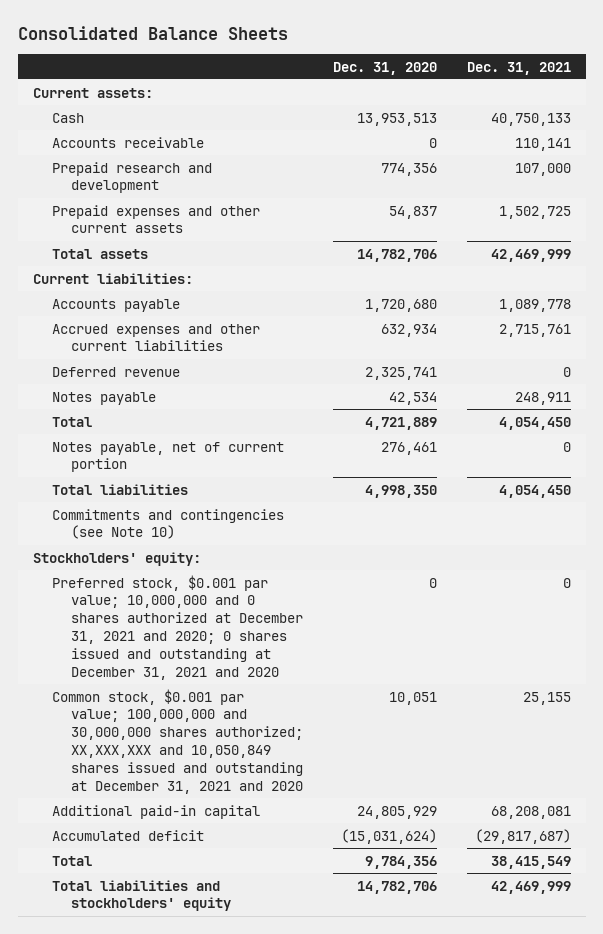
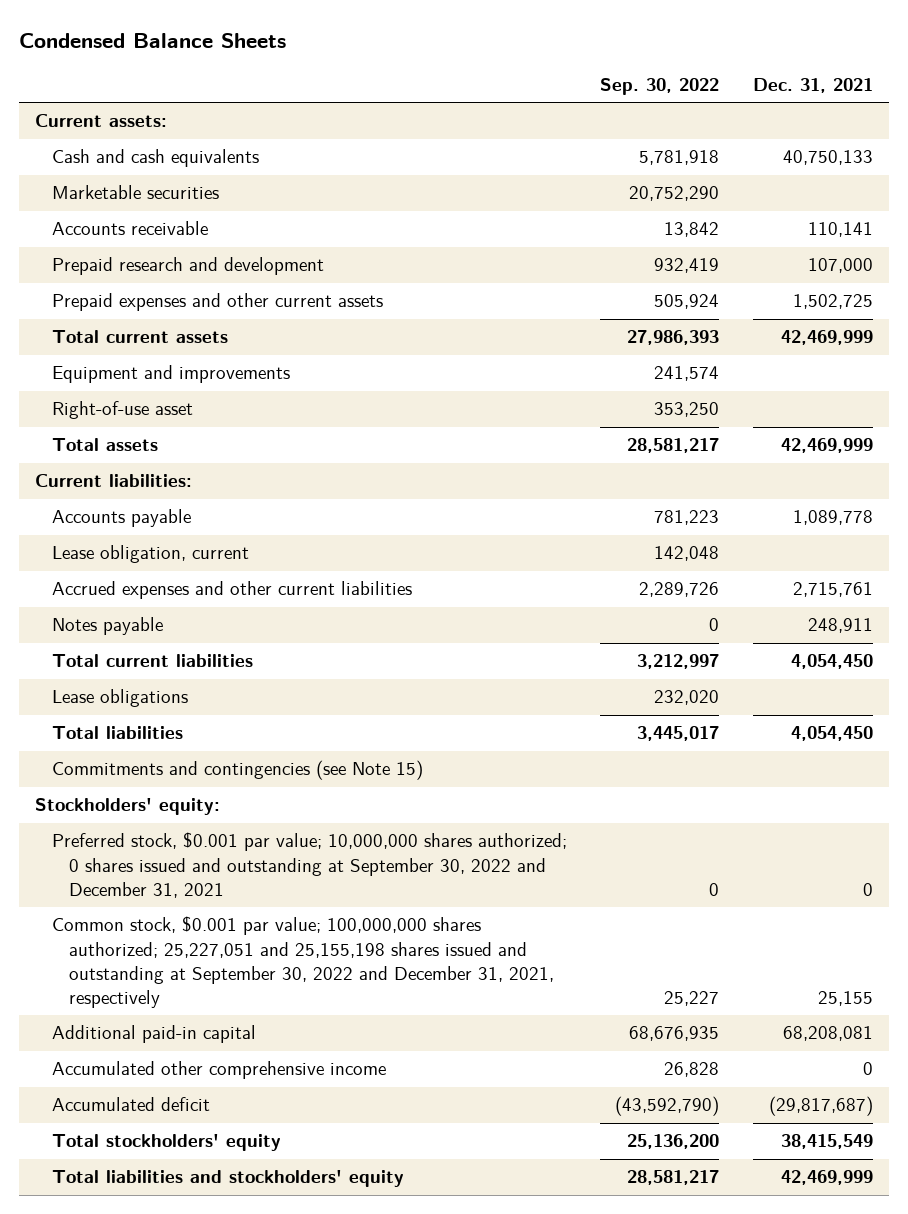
[17,25,288,40] Consolidated Balance Sheets -> [18,32,286,48] Condensed Balance Sheets
[333,61,438,75] Dec. 31, 2020 -> none
none -> [600,77,720,95] Sep. 30, 2022
[51,112,84,123] Cash -> [52,149,260,168] Cash and cash equivalents
none -> [52,185,220,200] Marketable securities
none -> [52,330,229,344] Total current assets
none -> [52,365,291,384] Equipment and improvements
none -> [52,401,194,420] Right-of-use asset
none -> [52,545,250,564] Lease obligation, current
[51,366,180,377] Deferred revenue -> none
[51,441,284,473] Notes payable, net of current portion -> none
[51,416,92,427] Total -> [52,654,254,668] Total current liabilities
none -> [52,689,189,708] Lease obligations
[51,508,284,540] Commitments and contingencies (see Note 10) -> [52,760,424,781] Commitments and contingencies (see Note 15)
[51,574,304,680] Preferred stock, $0.001 par value; 10,000,000 and 0 shares authorized at December 31, 2021 and 2020; 0 shares issued and outstanding at December 31, 2021 and 2020 -> [52,832,568,898] Preferred stock, $0.001 par value; 10,000,000 shares authorized; 0 shares issued and outstanding at September 30, 2022 and December 31, 2021
[51,688,304,794] Common stock, $0.001 par value; 100,000,000 and 30,000,000 shares authorized; XX,XXX,XXX and 10,050,849 shares issued and outstanding at December 31, 2021 and 2020 -> [52,916,555,1009] Common stock, $0.001 par value; 100,000,000 shares authorized; 25,227,051 and 25,155,198 shares issued and outstanding at September 30, 2022 and December 31, 2021, respectively
none -> [52,1061,387,1080] Accumulated other comprehensive income
[51,855,92,866] Total -> [52,1134,282,1152] Total stockholders' equity

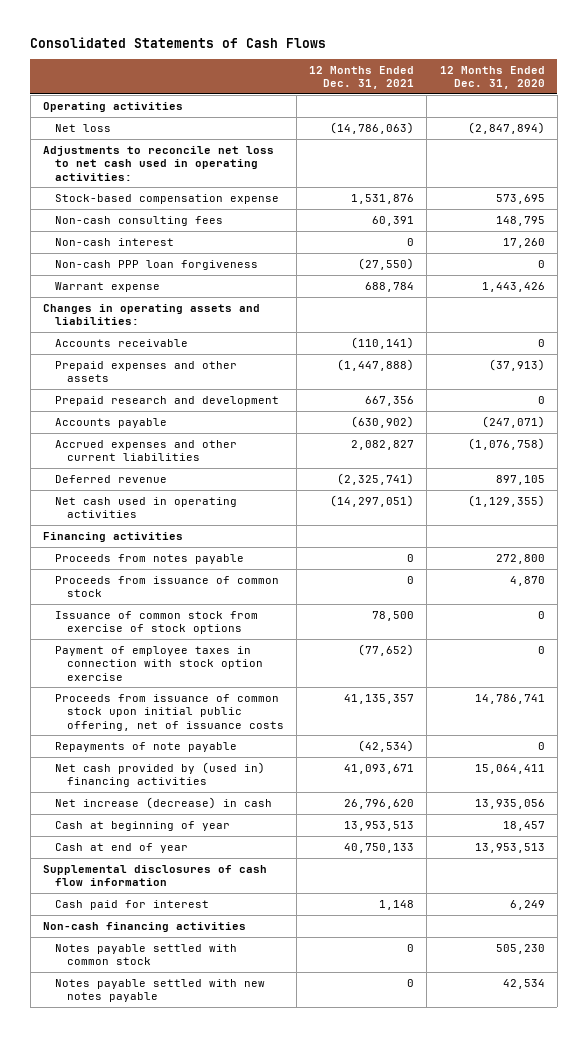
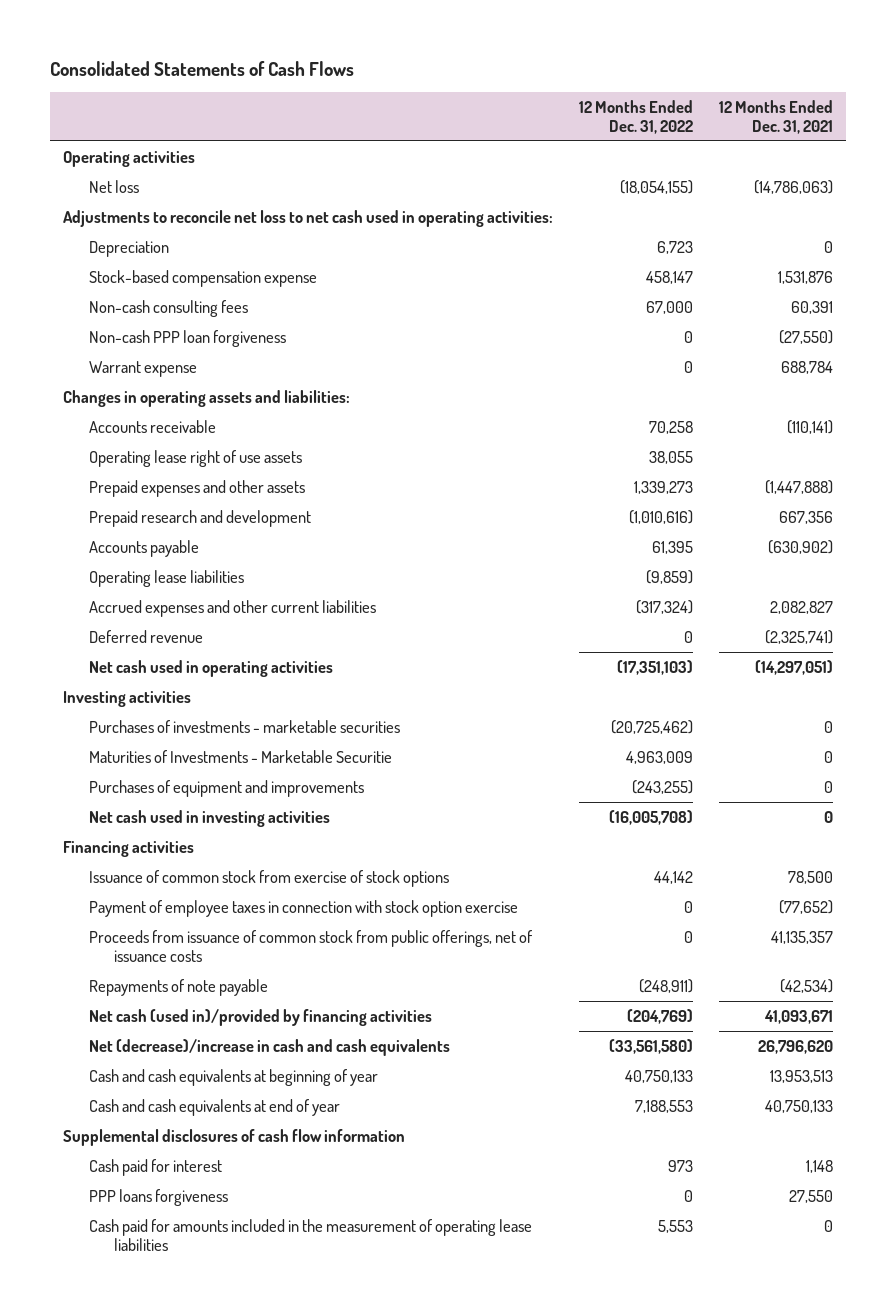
[439,65,545,90] 12 Months Ended Dec. 31, 2020 -> none
none -> [579,99,694,135] 12 Months Ended Dec. 31, 2022
none -> [88,240,169,257] Depreciation
[54,237,174,246] Non-cash interest -> none
none -> [88,449,302,467] Operating lease right of use assets
none -> [88,569,244,587] Operating lease liabilities
none -> [63,690,192,707] Investing activities
none -> [88,719,400,733] Purchases of investments - marketable securities
none -> [88,749,392,763] Maturities of Investments - Marketable Securitie
none -> [88,779,364,797] Purchases of equipment and improvements
none -> [88,809,330,827] Net cash used in investing activities
[54,553,244,564] Proceeds from notes payable -> none
[54,575,279,598] Proceeds from issuance of common stock -> none
[54,693,284,731] Proceeds from issuance of common stock upon initial public offering, net of issuance costs -> [88,929,533,962] Proceeds from issuance of common stock from public offerings, net of issuance costs
[54,761,265,788] Net cash provided by (used in) financing activities -> [88,1008,432,1026] Net cash (used in)/provided by financing activities
[54,796,272,809] Net increase (decrease) in cash -> [88,1038,450,1056] Net (decrease)/increase in cash and cash equivalents
[54,820,230,831] Cash at beginning of year -> [88,1068,378,1086] Cash and cash equivalents at beginning of year
[54,842,188,853] Cash at end of year -> [88,1098,340,1116] Cash and cash equivalents at end of year
[42,921,246,932] Non-cash financing activities -> none
[54,943,237,966] Notes payable settled with common stock -> none
[54,978,265,1003] Notes payable settled with new notes payable -> none
none -> [88,1188,228,1206] PPP loans forgiveness
none -> [88,1218,532,1251] Cash paid for amounts included in the measurement of operating lease liabilities

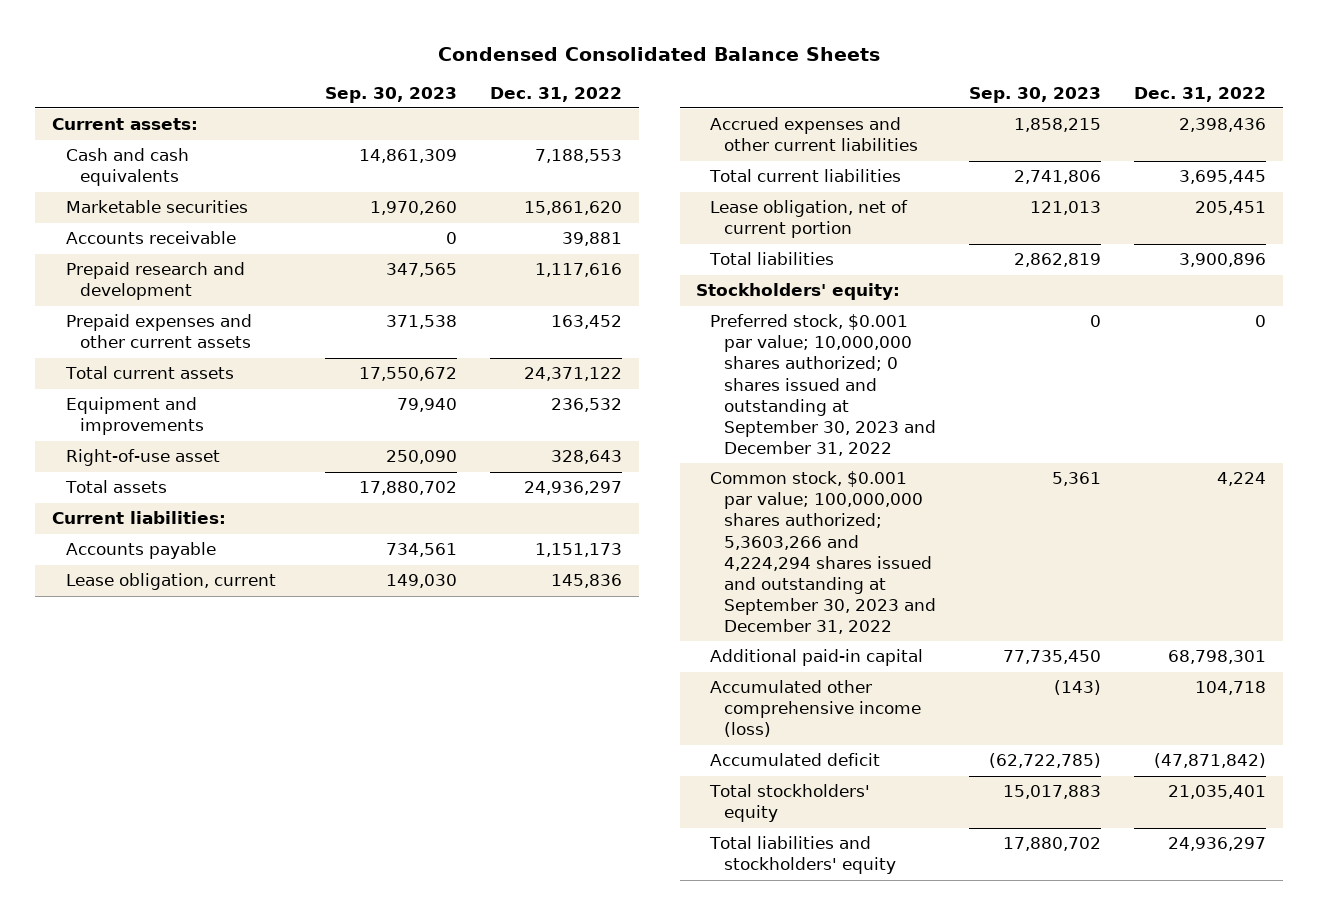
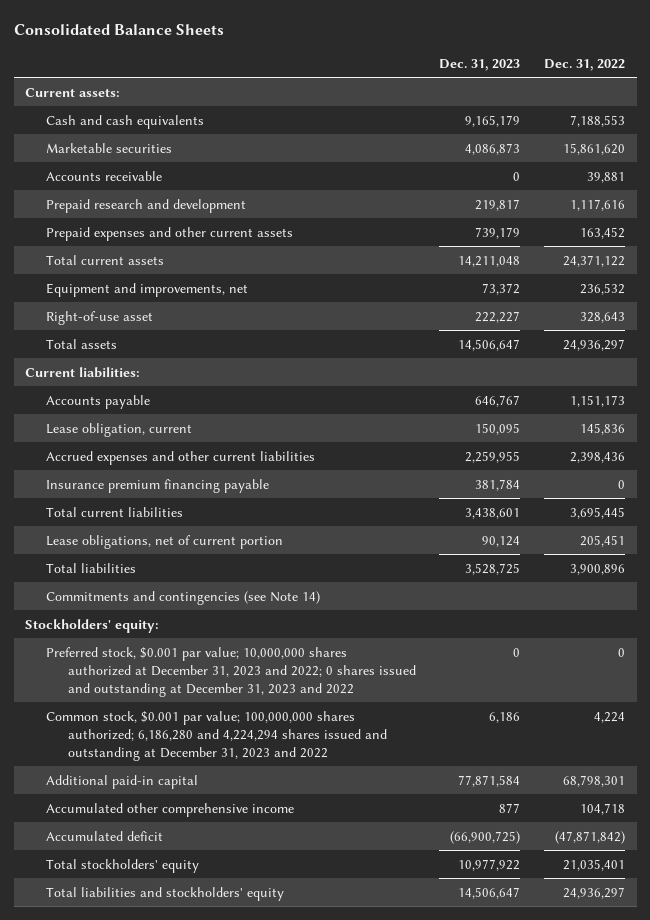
[438,46,881,61] Condensed Consolidated Balance Sheets -> [13,24,224,36] Consolidated Balance Sheets
[324,86,457,103] Sep. 30, 2023 -> none
none -> [439,58,521,71] Dec. 31, 2023
[65,397,204,436] Equipment and improvements -> [46,282,249,297] Equipment and improvements, net
none -> [46,478,270,493] Insurance premium financing payable
[710,200,909,239] Lease obligation, net of current portion -> [46,534,284,549] Lease obligations, net of current portion
none -> [46,590,321,605] Commitments and contingencies (see Note 14)
[710,314,937,456] Preferred stock, $0.001 par value; 10,000,000 shares authorized; 0 shares issued and outstanding at September 30, 2023 and December 31, 2022 -> [46,646,416,697] Preferred stock, $0.001 par value; 10,000,000 shares authorized at December 31, 2023 and 2022; 0 shares issued and outstanding at December 31, 2023 and 2022
[710,471,937,634] Common stock, $0.001 par value; 100,000,000 shares authorized; 5,3603,266 and 4,224,294 shares issued and outstanding at September 30, 2023 and December 31, 2022 -> [46,710,387,761] Common stock, $0.001 par value; 100,000,000 shares authorized; 6,186,280 and 4,224,294 shares issued and outstanding at December 31, 2023 and 2022
[710,680,922,738] Accumulated other comprehensive income (loss) -> [46,802,295,817] Accumulated other comprehensive income

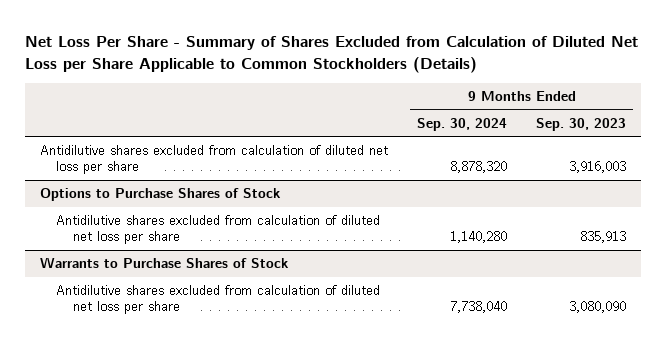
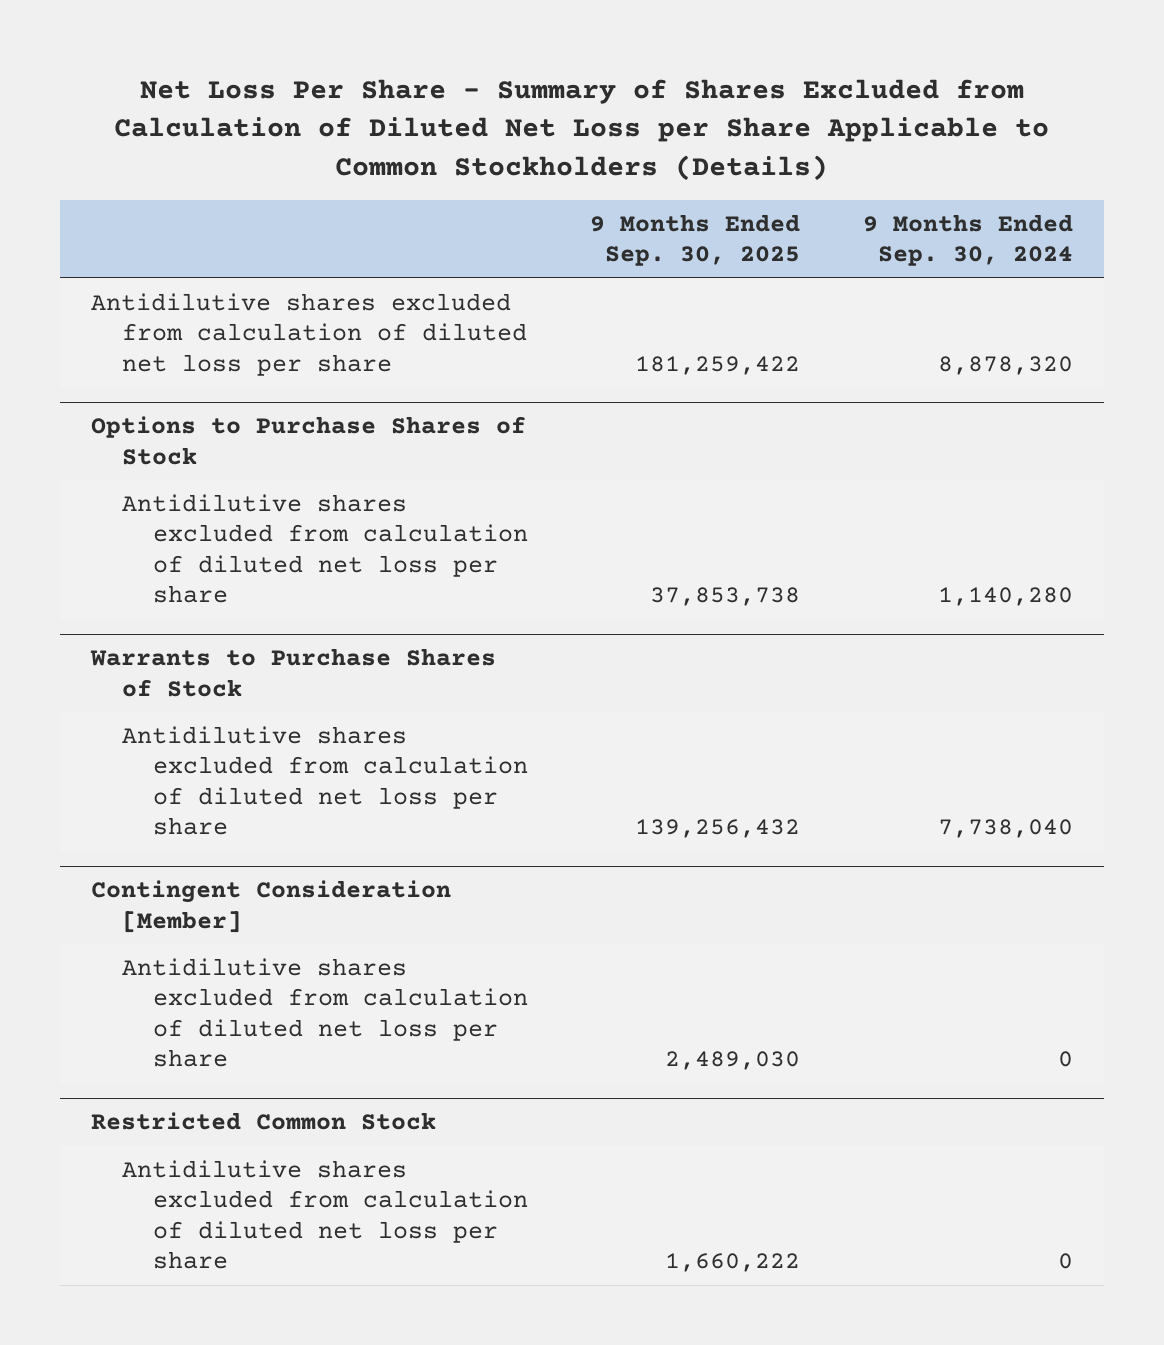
[536,117,627,131] Sep. 30, 2023 -> none
none -> [590,213,801,267] 9 Months Ended Sep. 30, 2025
none -> [90,880,451,933] Contingent Consideration [Member]
none -> [121,958,528,1067] Antidilutive shares excluded from calculation of diluted net loss per share
none -> [90,1112,436,1131] Restricted Common Stock
none -> [121,1160,528,1269] Antidilutive shares excluded from calculation of diluted net loss per share

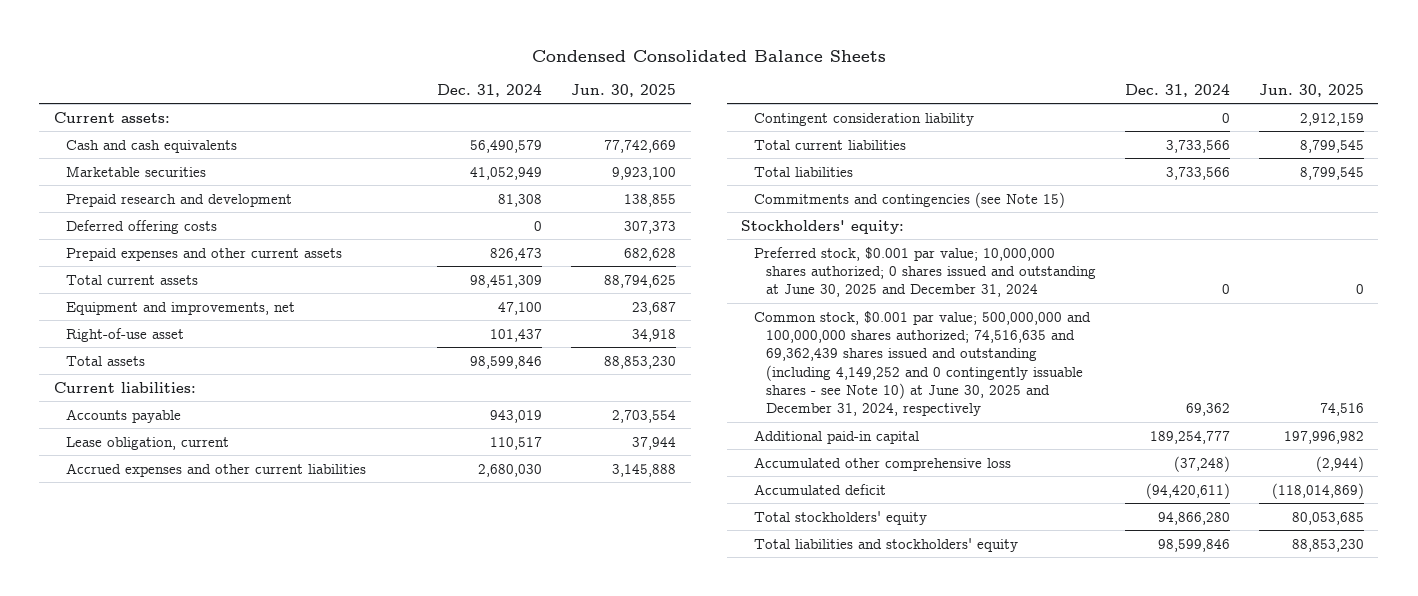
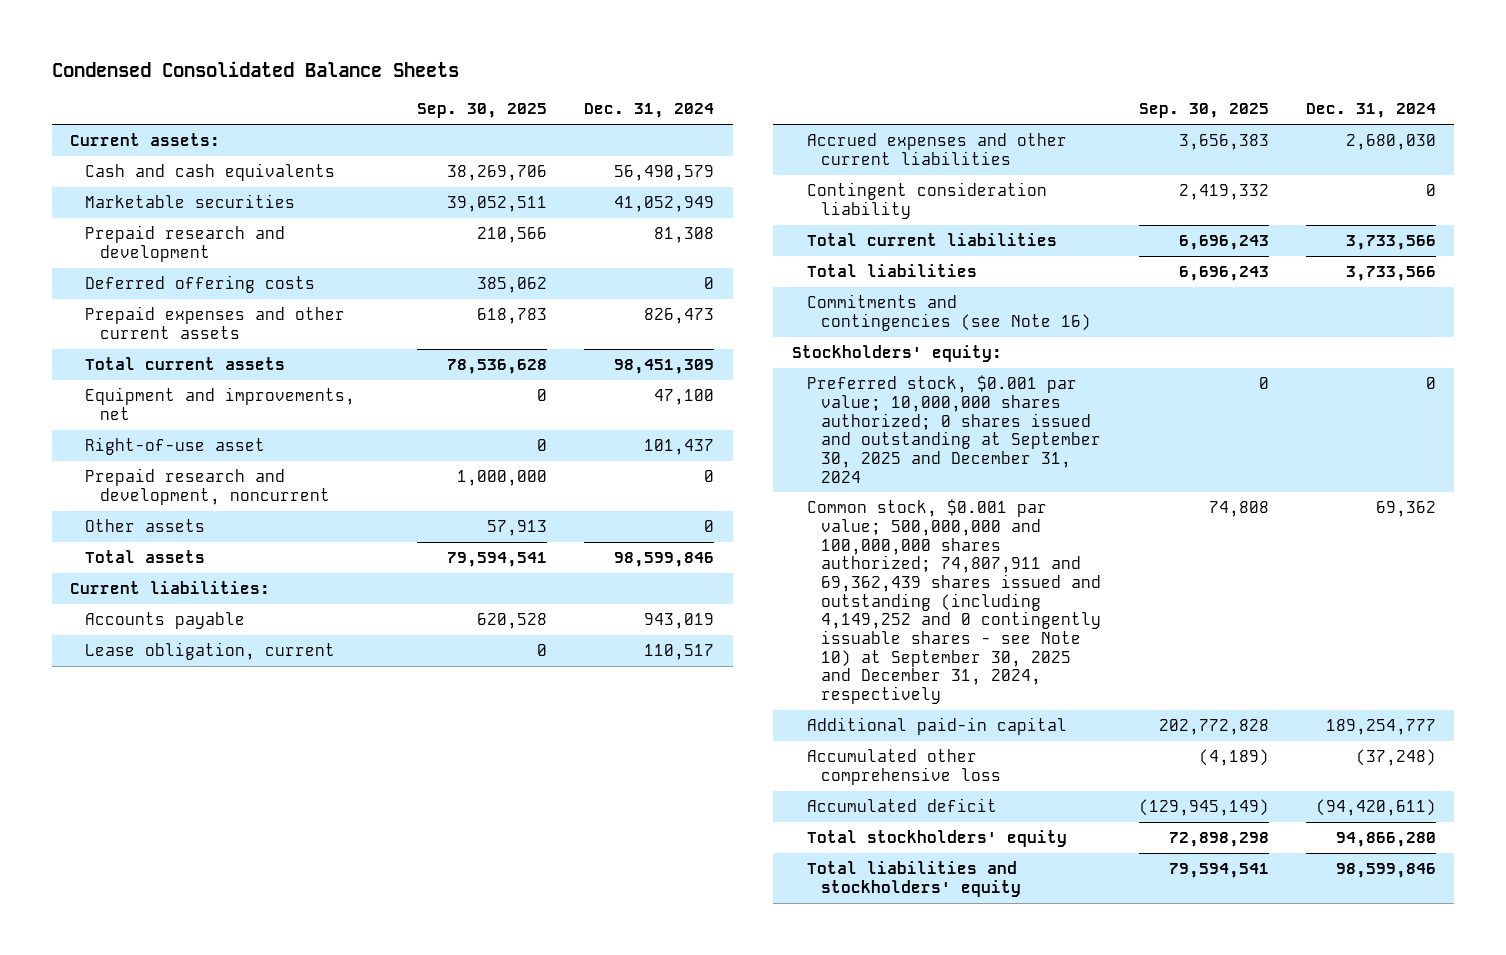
[571,83,677,97] Jun. 30, 2025 -> none
none -> [416,103,547,119] Sep. 30, 2025
none -> [84,468,330,505] Prepaid research and development, noncurrent
none -> [84,519,205,533] Other assets
[753,191,1065,208] Commitments and contingencies (see Note 15) -> [806,294,1092,331] Commitments and contingencies (see Note 16)
[753,246,1096,298] Preferred stock, $0.001 par value; 10,000,000 shares authorized; 0 shares issued and outstanding at June 30, 2025 and December 31, 2024 -> [806,375,1102,483] Preferred stock, $0.001 par value; 10,000,000 shares authorized; 0 shares issued and outstanding at September 30, 2025 and December 31, 2024
[753,310,1091,417] Common stock, $0.001 par value; 500,000,000 and 100,000,000 shares authorized; 74,516,635 and 69,362,439 shares issued and outstanding (including 4,149,252 and 0 contingently issuable shares - see Note 10) at June 30, 2025 and December 31, 2024, respectively -> [806,499,1102,704] Common stock, $0.001 par value; 500,000,000 and 100,000,000 shares authorized; 74,807,911 and 69,362,439 shares issued and outstanding (including 4,149,252 and 0 contingently issuable shares - see Note 10) at September 30, 2025 and December 31, 2024, respectively

